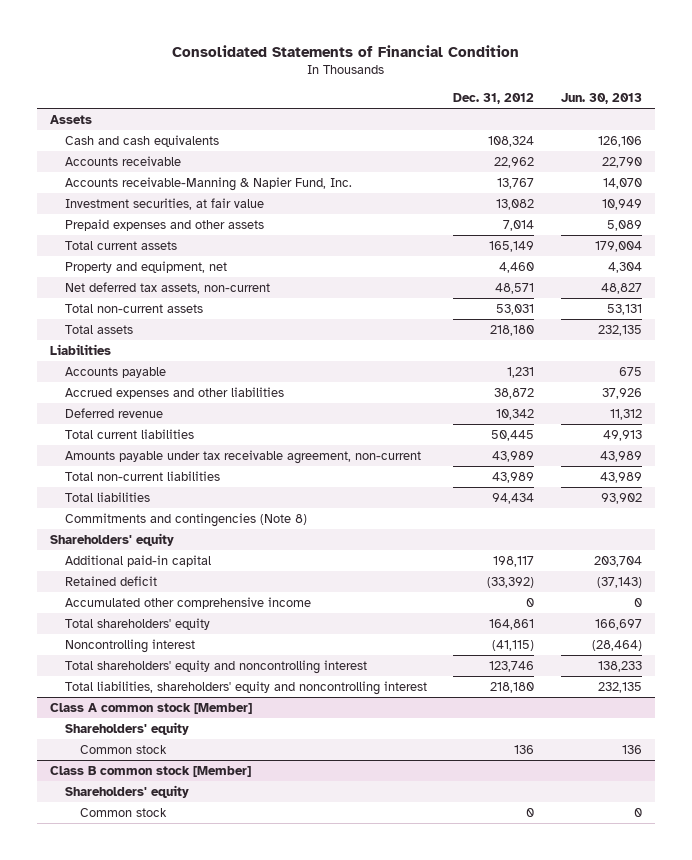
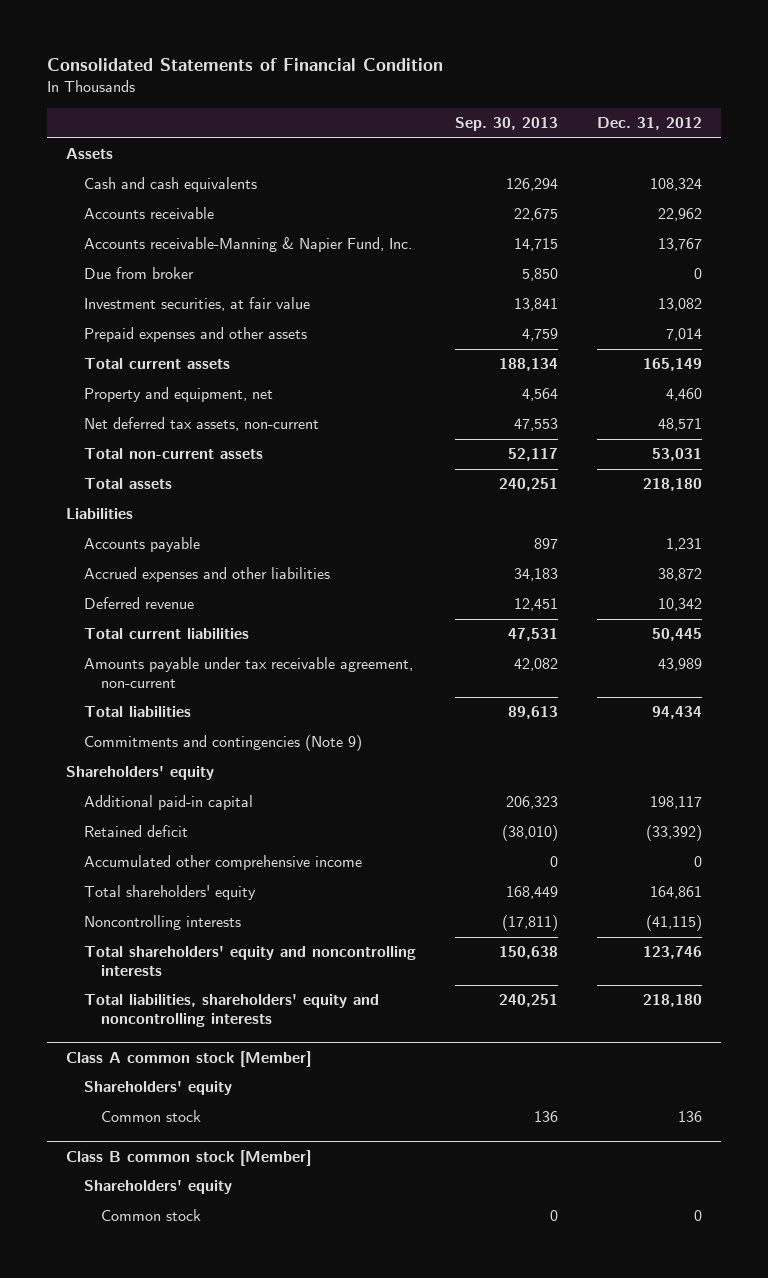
[560,92,642,104] Jun. 30, 2013 -> none
none -> [454,117,558,132] Sep. 30, 2013
none -> [83,267,194,280] Due from broker
[65,470,221,481] Total non-current liabilities -> none
[65,512,308,527] Commitments and contingencies (Note 8) -> [83,735,362,752] Commitments and contingencies (Note 9)
[65,638,196,653] Noncontrolling interest -> [83,915,241,931] Noncontrolling interests
[65,659,368,674] Total shareholders' equity and noncontrolling interest -> [83,946,416,976] Total shareholders' equity and noncontrolling interests
[65,680,428,695] Total liabilities, shareholders' equity and noncontrolling interest -> [83,994,379,1027] Total liabilities, shareholders' equity and noncontrolling interests

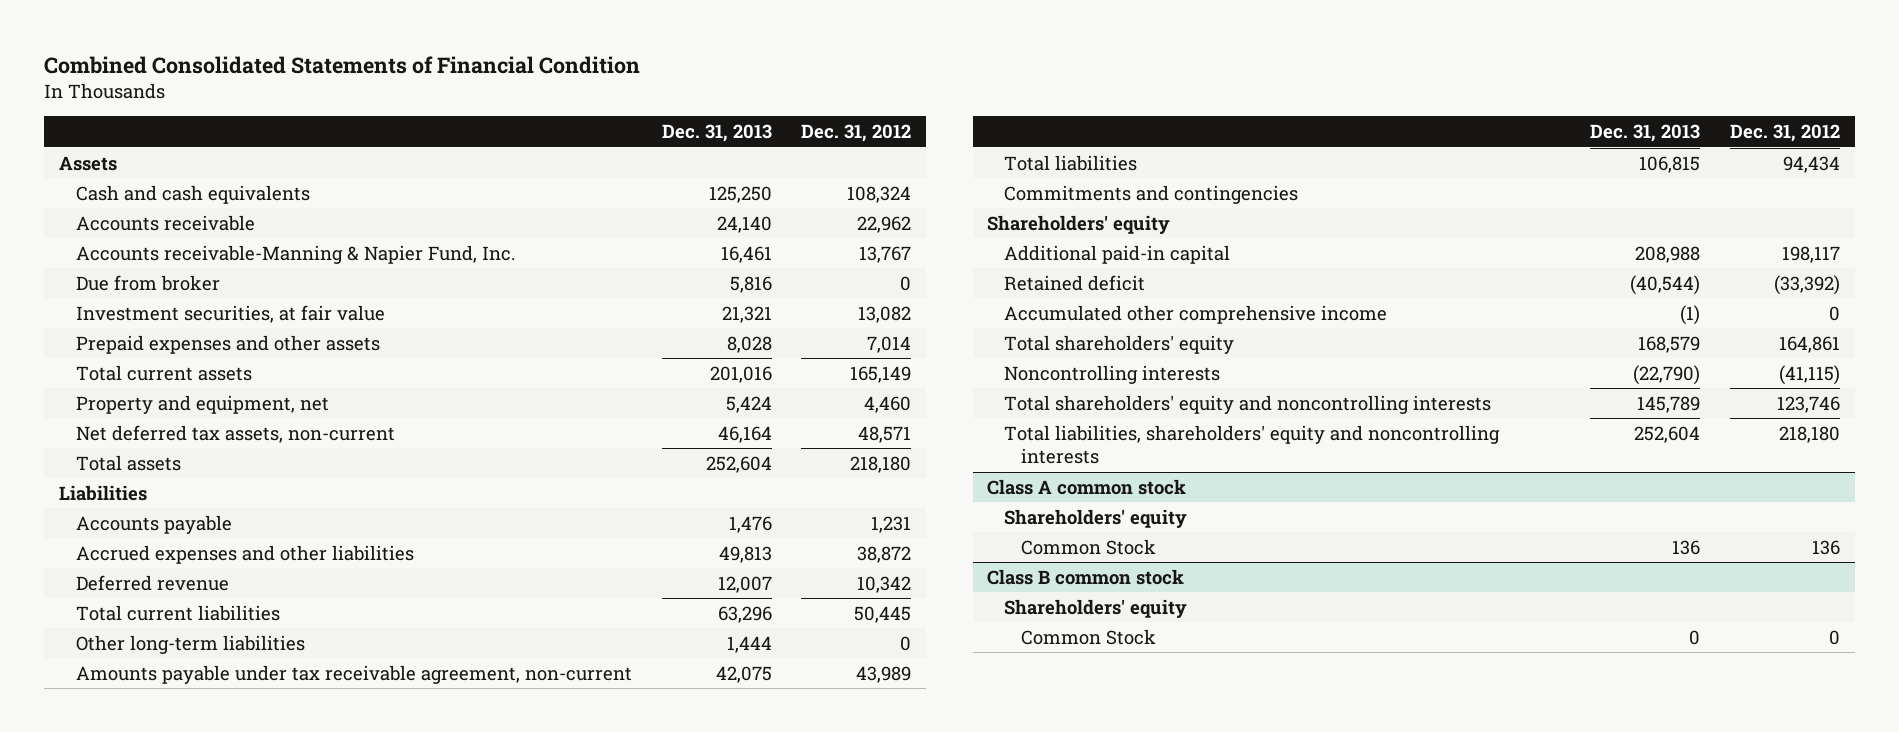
[46,58,443,72] Consolidated Statements of Financial Condition -> [44,55,641,74] Combined Consolidated Statements of Financial Condition
[454,117,558,132] Sep. 30, 2013 -> none
none -> [661,124,772,143] Dec. 31, 2013
[83,448,263,460] Total non-current assets -> none
none -> [75,634,305,654] Other long-term liabilities
[83,735,362,752] Commitments and contingencies (Note 9) -> [1004,184,1299,204] Commitments and contingencies
[66,1050,312,1067] Class A common stock [Member] -> [987,478,1187,495] Class A common stock
[100,1110,201,1123] Common stock -> [1020,538,1156,555] Common Stock
[66,1149,312,1166] Class B common stock [Member] -> [987,568,1185,585] Class B common stock
[100,1209,201,1222] Common stock -> [1020,628,1156,645] Common Stock

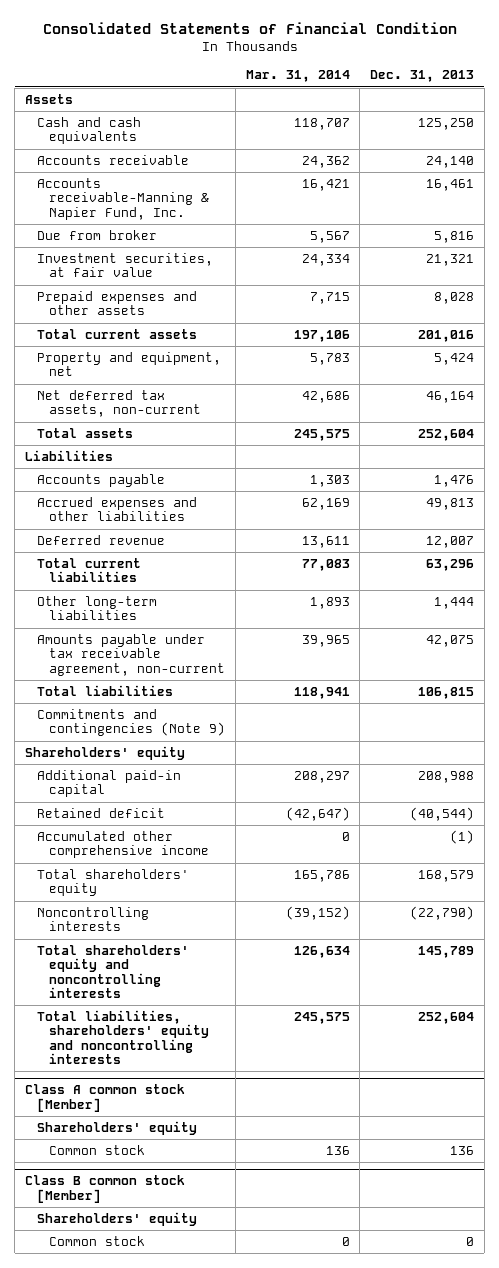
[44,55,641,74] Combined Consolidated Statements of Financial Condition -> [42,22,457,35] Consolidated Statements of Financial Condition
[801,124,912,143] Dec. 31, 2012 -> none
none -> [245,70,350,83] Mar. 31, 2014
[1004,184,1299,204] Commitments and contingencies -> [37,708,226,737] Commitments and contingencies (Note 9)
[987,478,1187,495] Class A common stock -> [25,1084,186,1112] Class A common stock [Member]
[1020,538,1156,555] Common Stock -> [49,1144,146,1155] Common stock
[987,568,1185,585] Class B common stock -> [25,1175,186,1203] Class B common stock [Member]
[1020,628,1156,645] Common Stock -> [49,1235,146,1246] Common stock

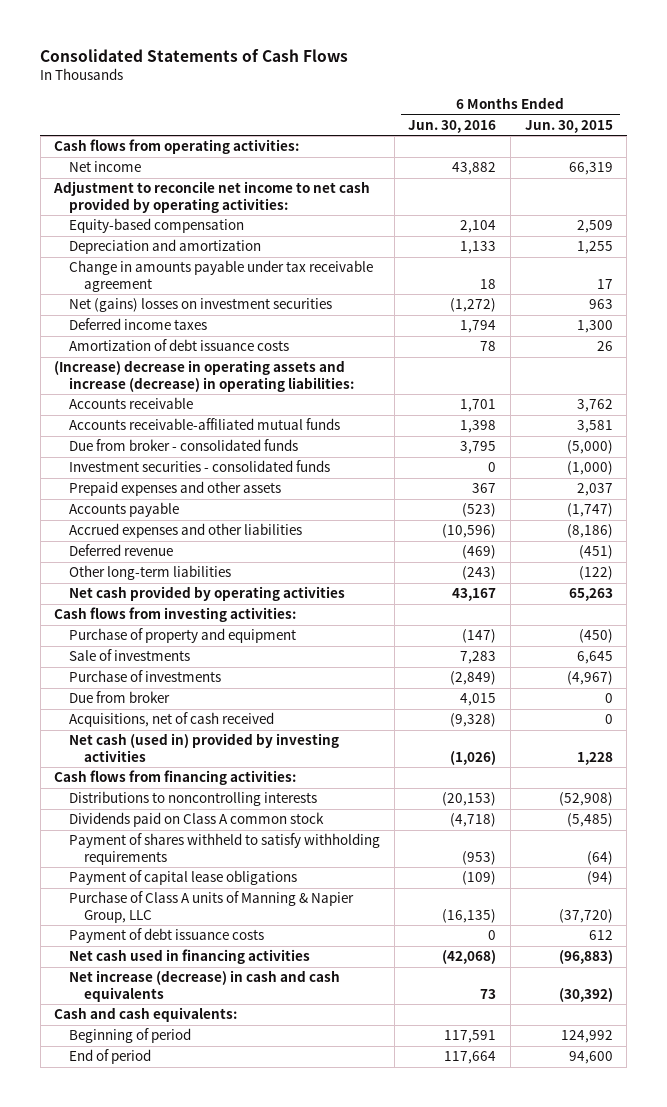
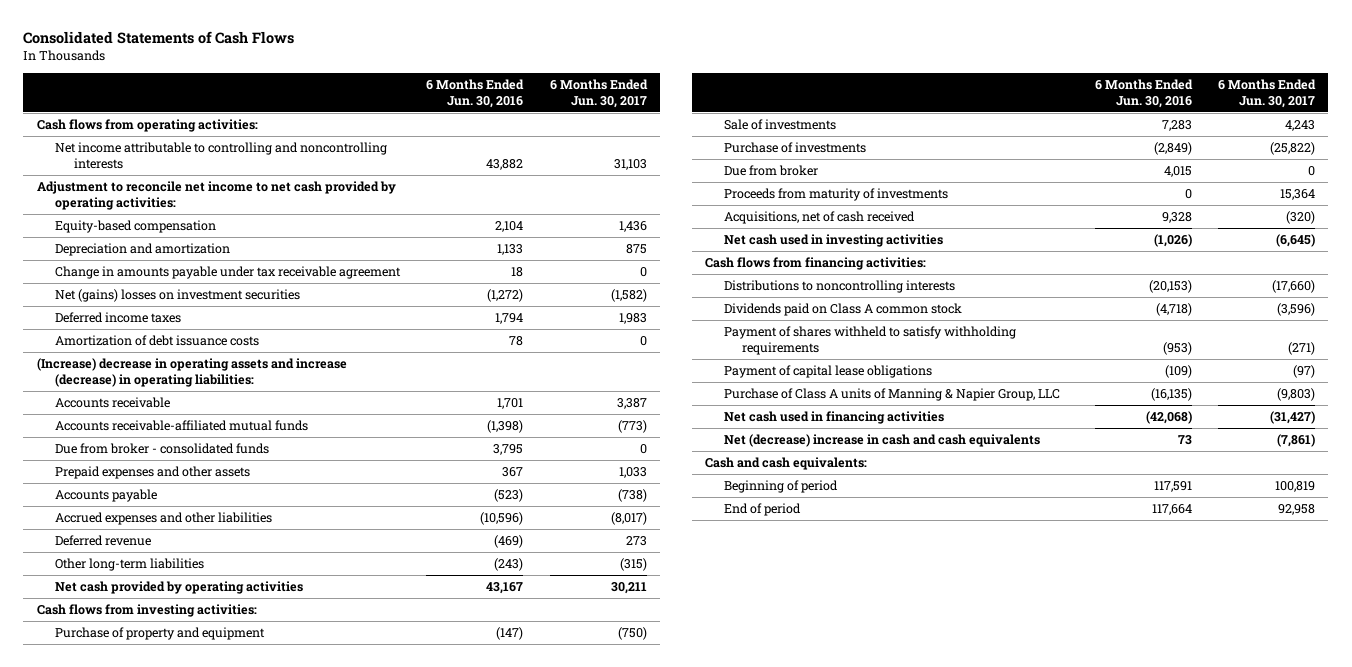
[524,119,613,133] Jun. 30, 2015 -> none
none -> [549,79,648,109] 6 Months Ended Jun. 30, 2017
[69,161,142,173] Net income -> [55,141,388,169] Net income attributable to controlling and noncontrolling interests
[460,420,497,434] 1,398 -> [487,419,524,433] (1,398)
[69,460,331,473] Investment securities - consolidated funds -> none
none -> [723,187,948,201] Proceeds from maturity of investments
[450,713,497,728] (9,328) -> [1161,211,1192,223] 9,328
[69,733,340,762] Net cash (used in) provided by investing activities -> [723,233,943,247] Net cash used in investing activities
[69,928,265,944] Payment of debt issuance costs -> none
[69,970,341,1002] Net increase (decrease) in cash and cash equivalents -> [723,433,1040,447] Net (decrease) increase in cash and cash equivalents

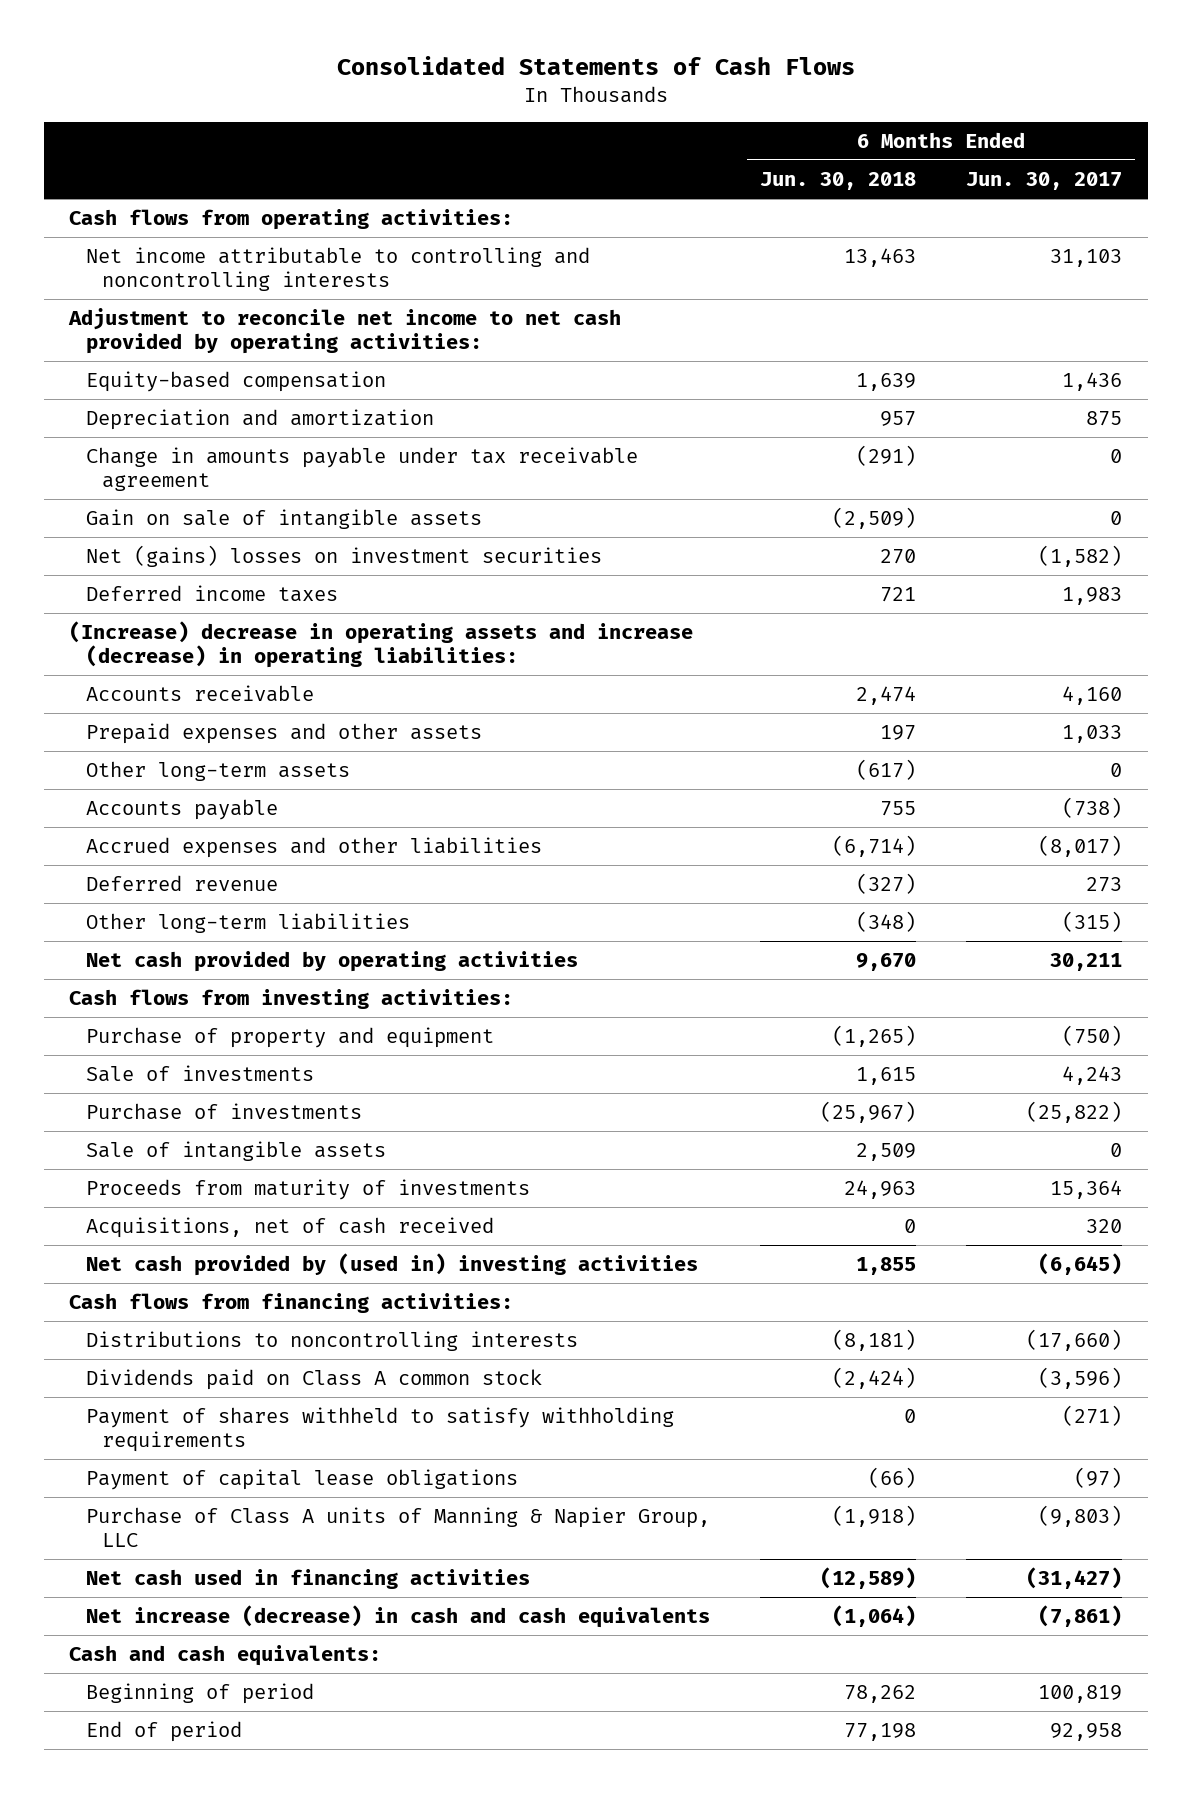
[426,79,525,109] 6 Months Ended Jun. 30, 2016 -> none
none -> [759,172,916,191] Jun. 30, 2018
none -> [85,509,482,530] Gain on sale of intangible assets
[55,334,260,346] Amortization of debt issuance costs -> none
[55,419,309,431] Accounts receivable-affiliated mutual funds -> none
[55,442,270,454] Due from broker - consolidated funds -> none
[616,397,647,409] 3,387 -> [1062,686,1123,706] 4,160
none -> [85,761,350,782] Other long-term assets
[723,164,818,176] Due from broker -> none
none -> [85,1141,386,1162] Sale of intangible assets
[1286,210,1316,224] (320) -> [1086,1219,1123,1234] 320
[723,233,943,247] Net cash used in investing activities -> [85,1253,698,1277] Net cash provided by (used in) investing activities
[723,433,1040,447] Net (decrease) increase in cash and cash equivalents -> [85,1605,710,1629] Net increase (decrease) in cash and cash equivalents

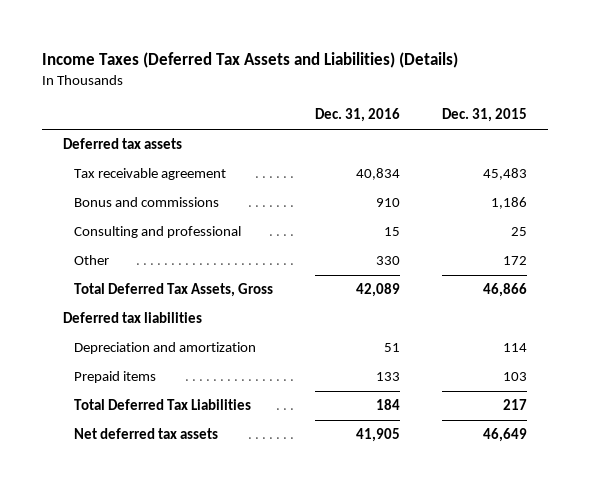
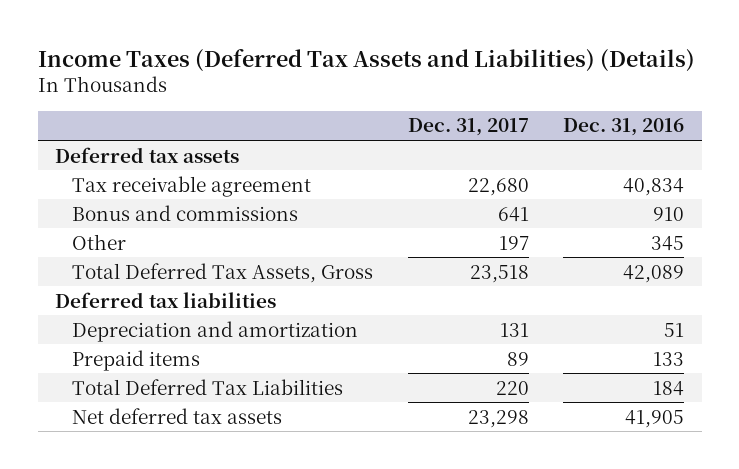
[441,108,527,123] Dec. 31, 2015 -> none
none -> [407,118,529,137] Dec. 31, 2017
[74,226,242,239] Consulting and professional -> none
[376,256,401,266] 330 -> [651,235,685,251] 345

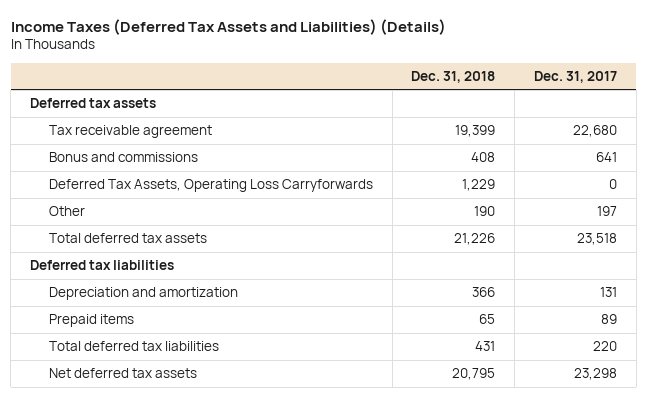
[563,118,685,137] Dec. 31, 2016 -> none
none -> [411,70,496,83] Dec. 31, 2018
none -> [48,179,373,193] Deferred Tax Assets, Operating Loss Carryforwards
[72,262,374,283] Total Deferred Tax Assets, Gross -> [48,233,207,244] Total deferred tax assets
[72,378,344,395] Total Deferred Tax Liabilities -> [48,341,219,352] Total deferred tax liabilities

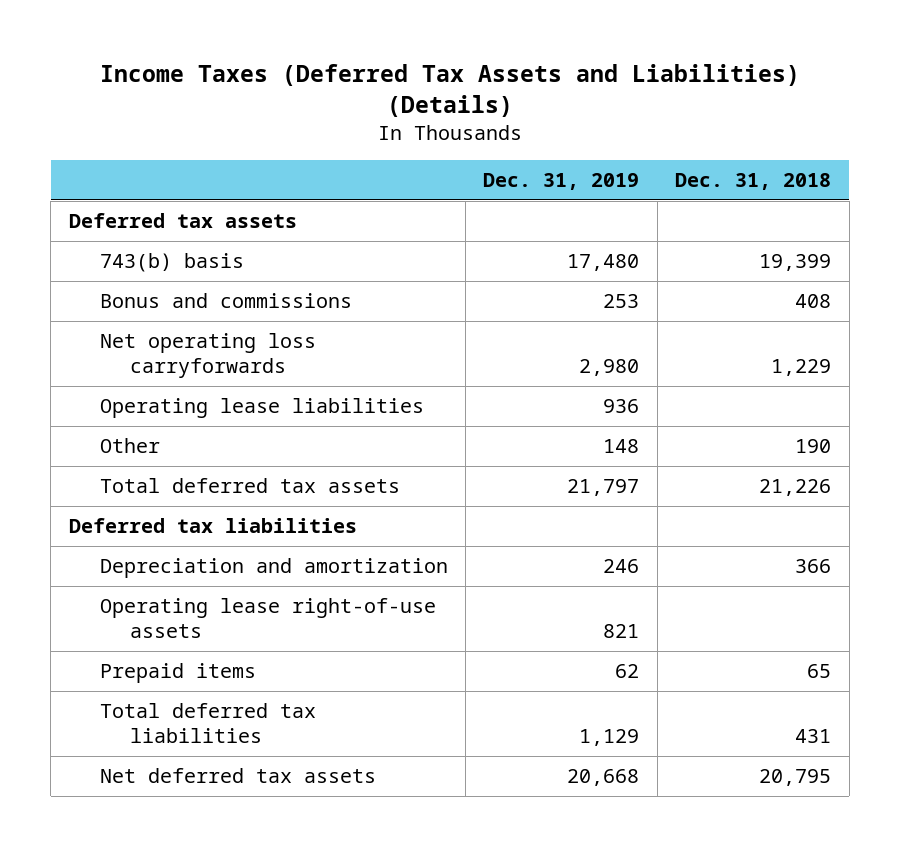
[533,70,617,83] Dec. 31, 2017 -> none
none -> [483,172,640,190] Dec. 31, 2019
[48,125,212,139] Tax receivable agreement -> [99,253,244,273] 743(b) basis
[48,179,373,193] Deferred Tax Assets, Operating Loss Carryforwards -> [99,333,316,379] Net operating loss carryforwards
none -> [99,398,424,419] Operating lease liabilities
none -> [99,598,436,639] Operating lease right-of-use assets

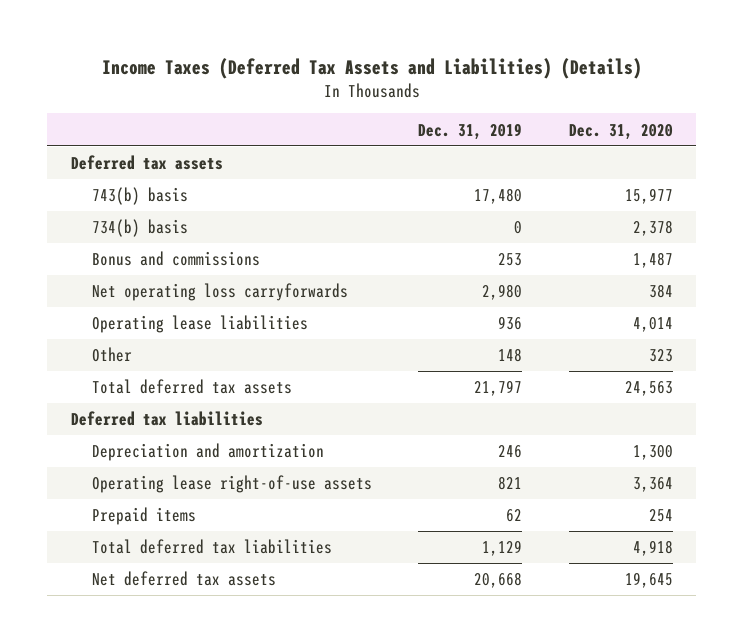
[675,172,832,190] Dec. 31, 2018 -> none
none -> [568,123,673,140] Dec. 31, 2020
none -> [91,219,188,238] 734(b) basis

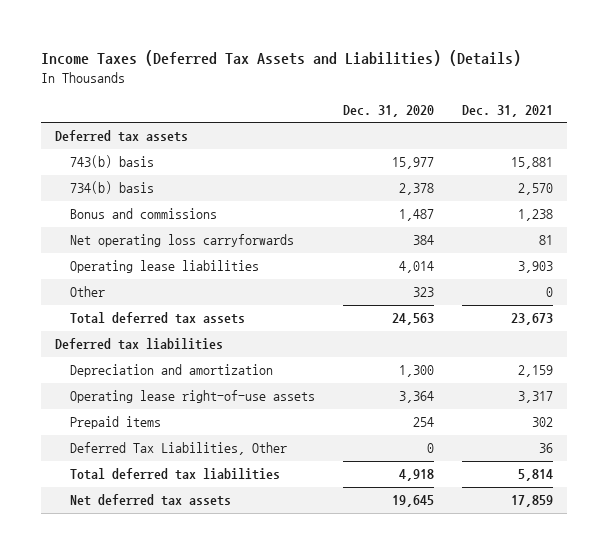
[418,122,523,140] Dec. 31, 2019 -> none
none -> [461,104,553,117] Dec. 31, 2021
none -> [70,442,288,456] Deferred Tax Liabilities, Other

